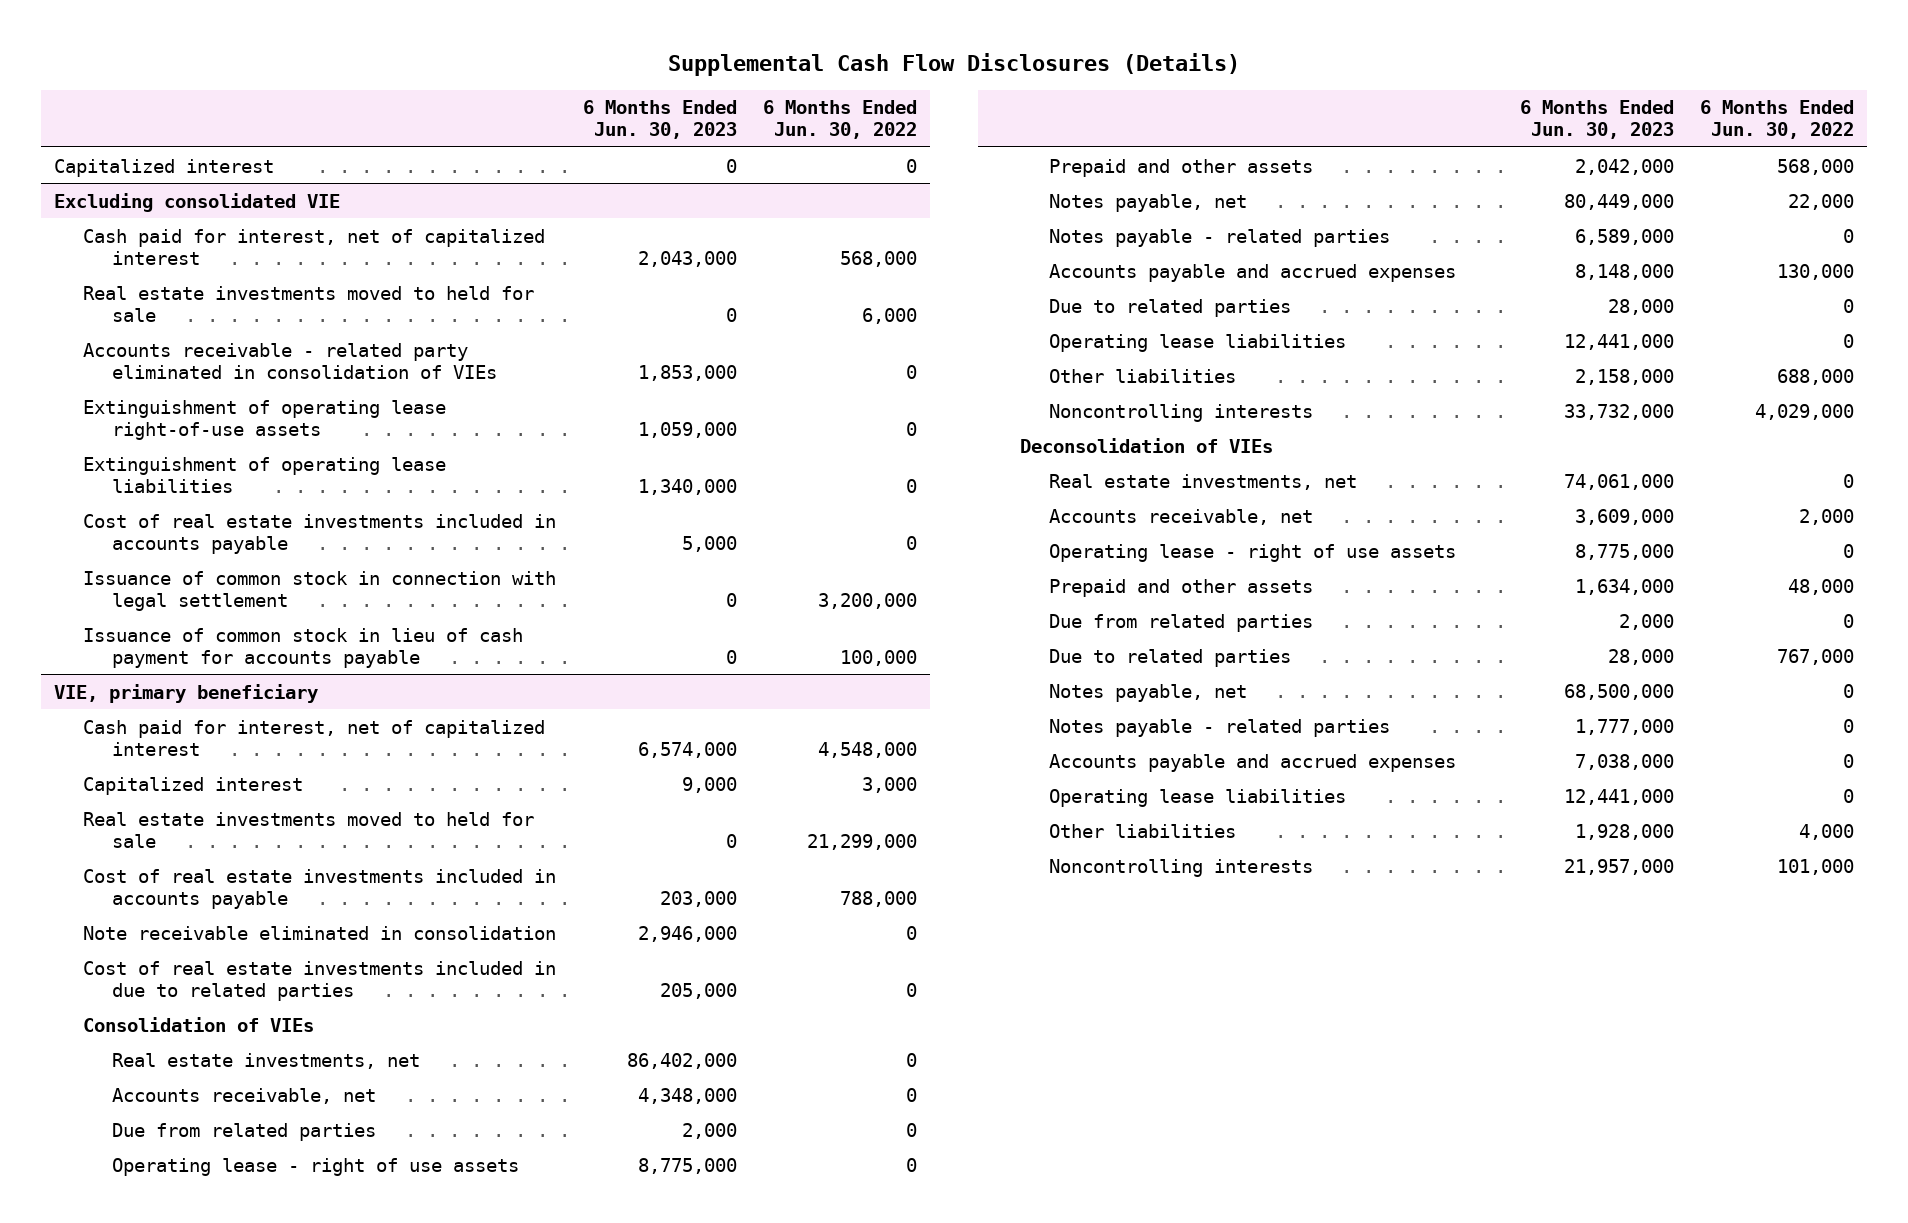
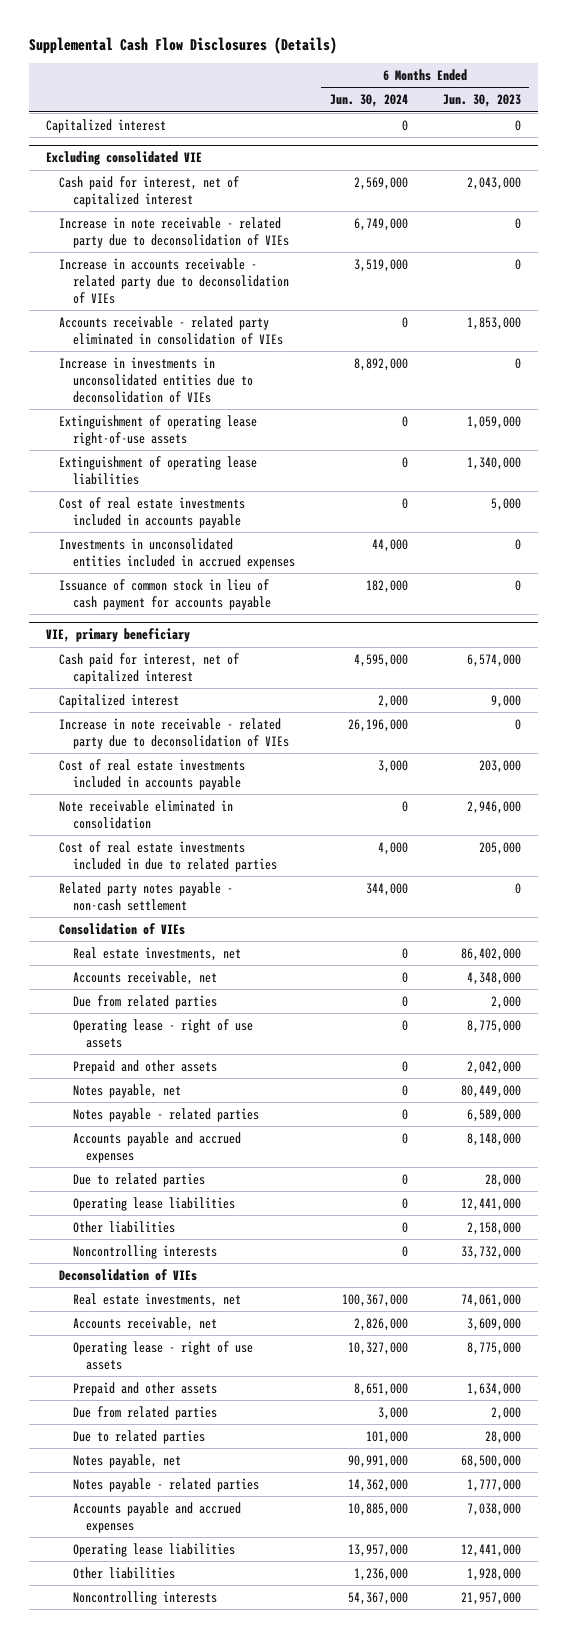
[763,100,918,140] 6 Months Ended Jun. 30, 2022 -> none
none -> [329,94,408,108] Jun. 30, 2024
[83,285,535,322] Real estate investments moved to held for sale -> none
none -> [59,216,289,248] Increase in note receivable - related party due to deconsolidation of VIEs
none -> [59,257,289,305] Increase in accounts receivable - related party due to deconsolidation of VIEs
none -> [59,356,253,404] Increase in investments in unconsolidated entities due to deconsolidation of VIEs
[83,570,557,611] Issuance of common stock in connection with legal settlement -> none
none -> [59,537,295,569] Investments in unconsolidated entities included in accrued expenses
[83,811,535,848] Real estate investments moved to held for sale -> none
none -> [59,717,289,749] Increase in note receivable - related party due to deconsolidation of VIEs
none -> [59,881,234,911] Related party notes payable - non-cash settlement

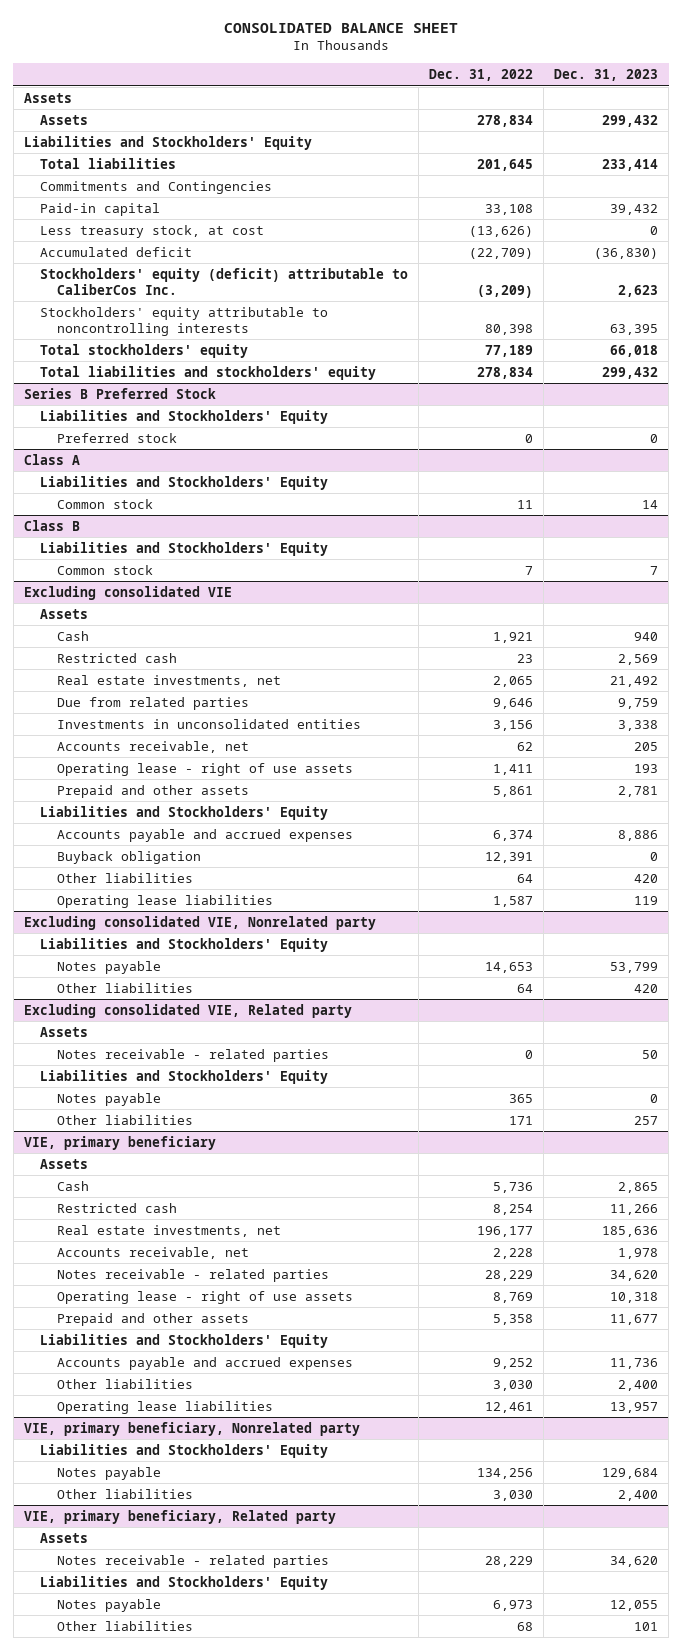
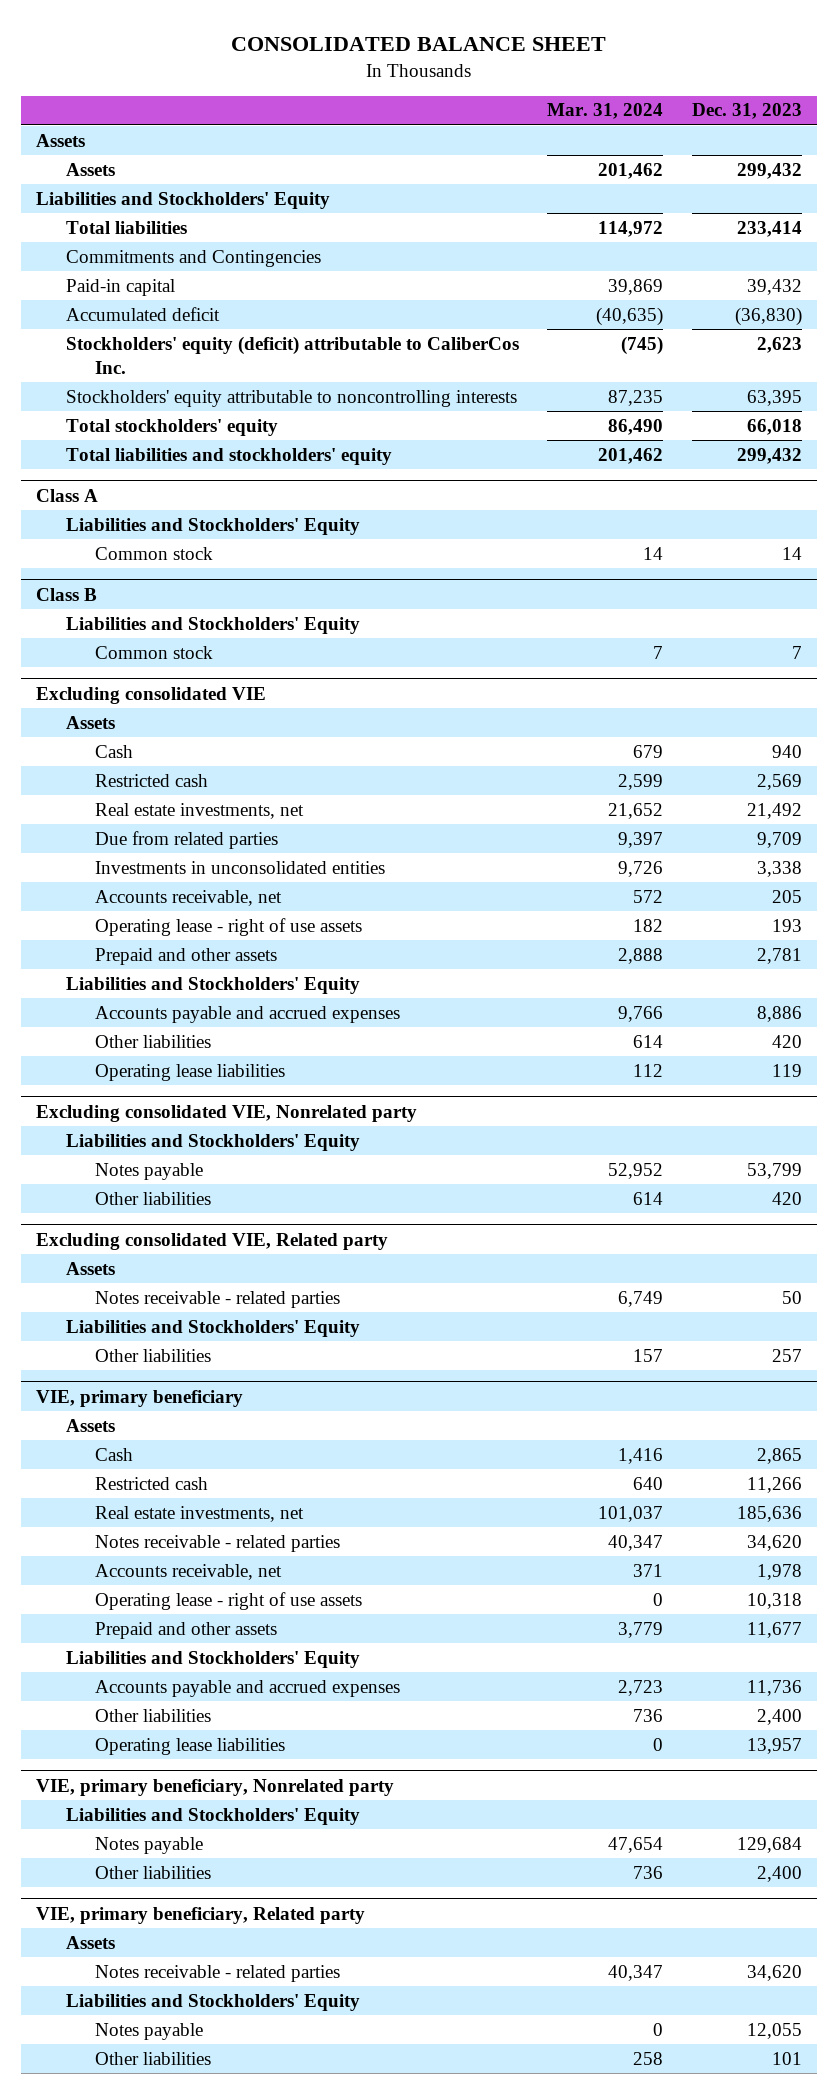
[429,69,534,82] Dec. 31, 2022 -> none
none -> [547,103,664,120] Mar. 31, 2024
[40,224,265,238] Less treasury stock, at cost -> none
[23,387,216,399] Series B Preferred Stock -> none
[40,409,329,424] Liabilities and Stockholders' Equity -> none
[56,432,177,443] Preferred stock -> none
[618,697,659,709] 9,759 -> [757,831,803,848] 9,709
[56,850,201,864] Buyback obligation -> none
[56,1092,161,1106] Notes payable -> none
[56,1246,249,1259] Accounts receivable, net -> [95,1563,283,1580] Accounts receivable, net

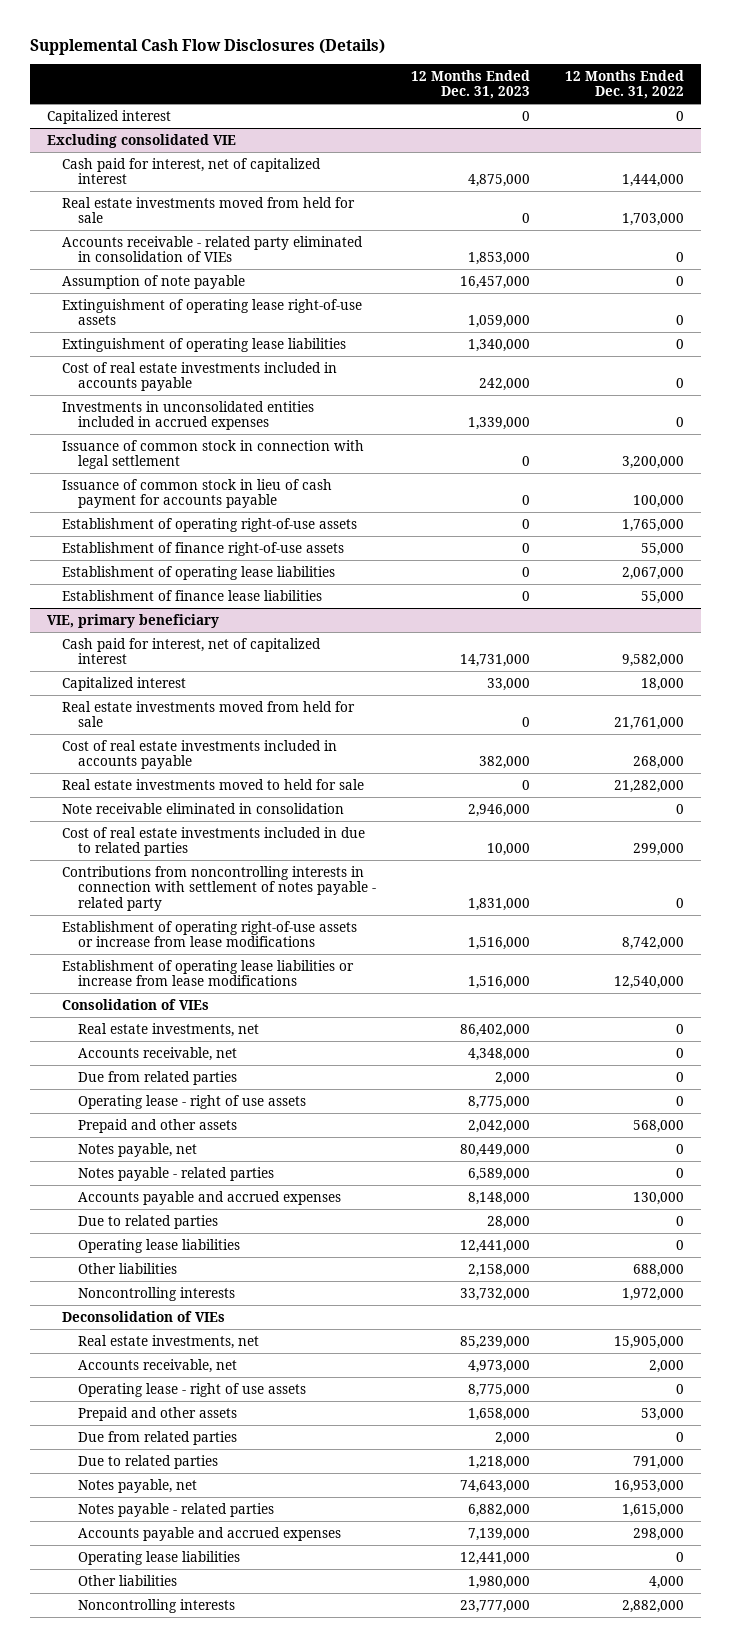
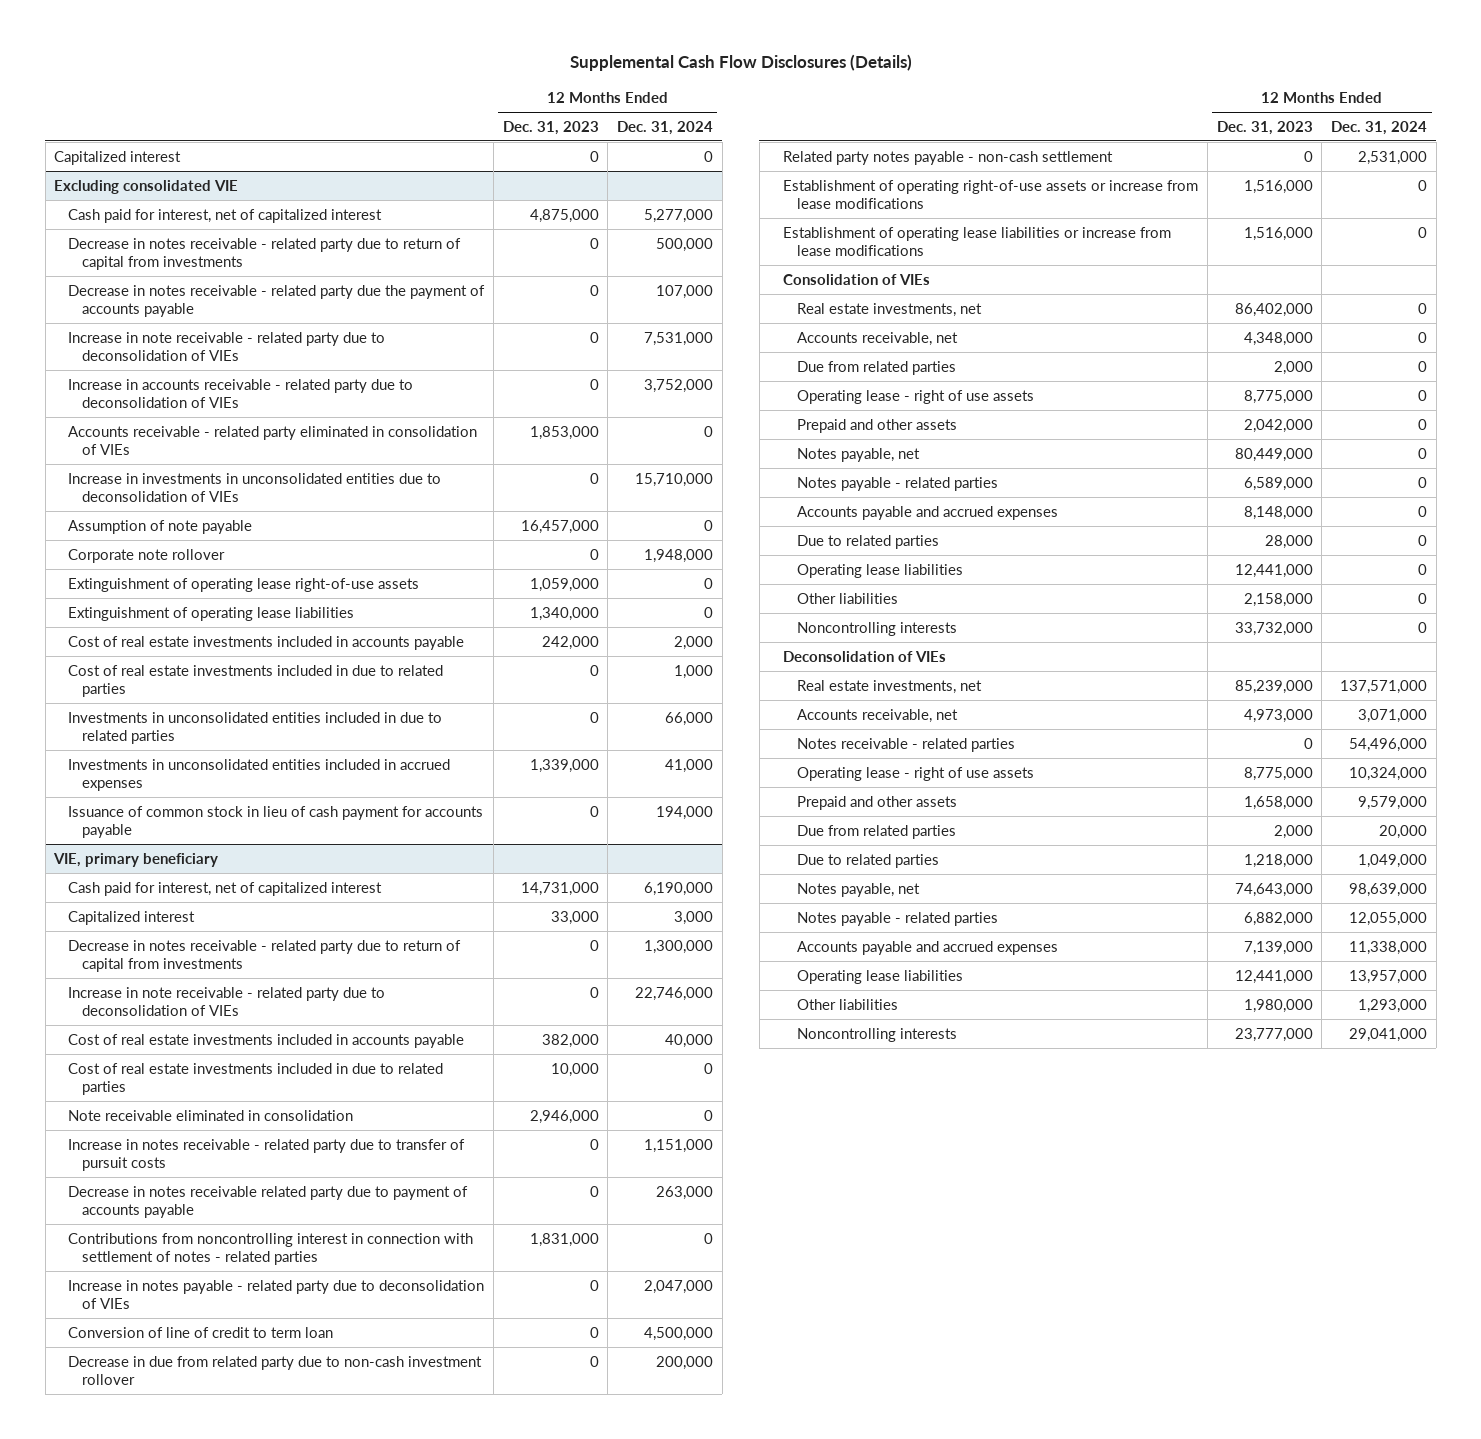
[564,69,684,100] 12 Months Ended Dec. 31, 2022 -> none
none -> [616,120,713,135] Dec. 31, 2024
[62,196,356,224] Real estate investments moved from held for sale -> none
none -> [68,237,462,270] Decrease in notes receivable - related party due to return of capital from investments
none -> [68,284,486,317] Decrease in notes receivable - related party due the payment of accounts payable
none -> [68,331,386,361] Increase in note receivable - related party due to deconsolidation of VIEs
none -> [68,378,414,408] Increase in accounts receivable - related party due to deconsolidation of VIEs
none -> [68,472,442,502] Increase in investments in unconsolidated entities due to deconsolidation of VIEs
none -> [68,548,226,563] Corporate note rollover
none -> [68,664,444,697] Cost of real estate investments included in due to related parties
none -> [68,711,443,744] Investments in unconsolidated entities included in due to related parties
[62,439,365,470] Issuance of common stock in connection with legal settlement -> none
[62,517,358,532] Establishment of operating right-of-use assets -> none
[62,541,345,556] Establishment of finance right-of-use assets -> none
[62,565,336,580] Establishment of operating lease liabilities -> none
[62,589,323,601] Establishment of finance lease liabilities -> none
[62,700,356,728] Real estate investments moved from held for sale -> none
none -> [68,939,462,972] Decrease in notes receivable - related party due to return of capital from investments
none -> [68,986,386,1016] Increase in note receivable - related party due to deconsolidation of VIEs
[62,778,365,790] Real estate investments moved to held for sale -> none
[62,802,345,814] Note receivable eliminated in consolidation -> [68,1109,354,1121] Note receivable eliminated in consolidation
none -> [68,1138,466,1171] Increase in notes receivable - related party due to transfer of pursuit costs
none -> [68,1185,469,1218] Decrease in notes receivable related party due to payment of accounts payable
[62,865,376,911] Contributions from noncontrolling interests in connection with settlement of notes payable - related party -> [68,1232,474,1265] Contributions from noncontrolling interest in connection with settlement of notes - related parties
none -> [68,1279,485,1309] Increase in notes payable - related party due to deconsolidation of VIEs
none -> [68,1326,334,1338] Conversion of line of credit to term loan
none -> [68,1355,483,1385] Decrease in due from related party due to non-cash investment rollover
none -> [782,150,1113,165] Related party notes payable - non-cash settlement
none -> [796,737,1015,752] Notes receivable - related parties

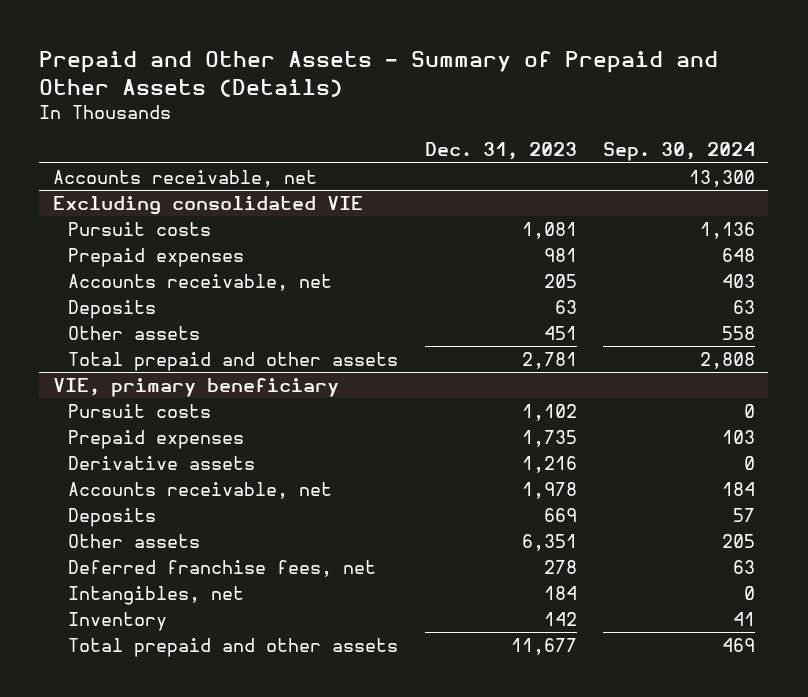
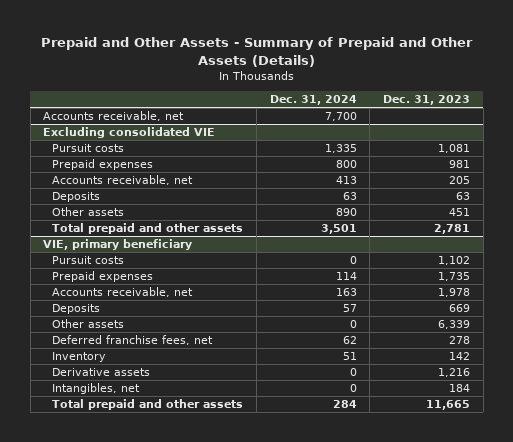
[603,142,756,162] Sep. 30, 2024 -> none
none -> [269,95,357,106] Dec. 31, 2024
[521,533,577,551] 6,351 -> [437,320,470,330] 6,339
[68,455,256,470] Derivative assets -> [52,368,151,377] Derivative assets
[68,585,245,605] Intangibles, net -> [52,383,141,395] Intangibles, net
[510,637,577,655] 11,677 -> [425,400,470,411] 11,665

